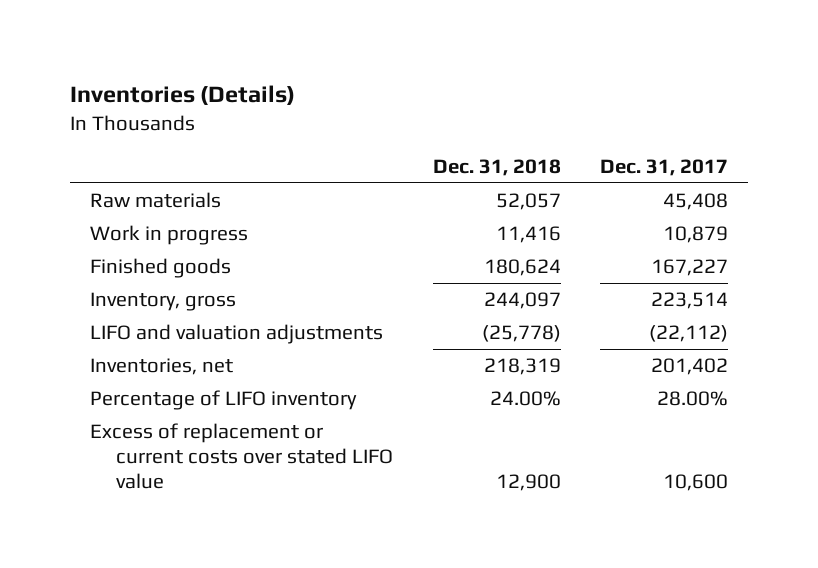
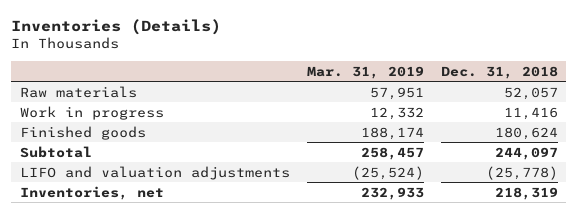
[600,159,729,177] Dec. 31, 2017 -> none
none -> [306,65,424,79] Mar. 31, 2019
[89,292,236,312] Inventory, gross -> [19,145,92,158] Subtotal
[89,390,357,411] Percentage of LIFO inventory -> none
[89,423,394,490] Excess of replacement or current costs over stated LIFO value -> none

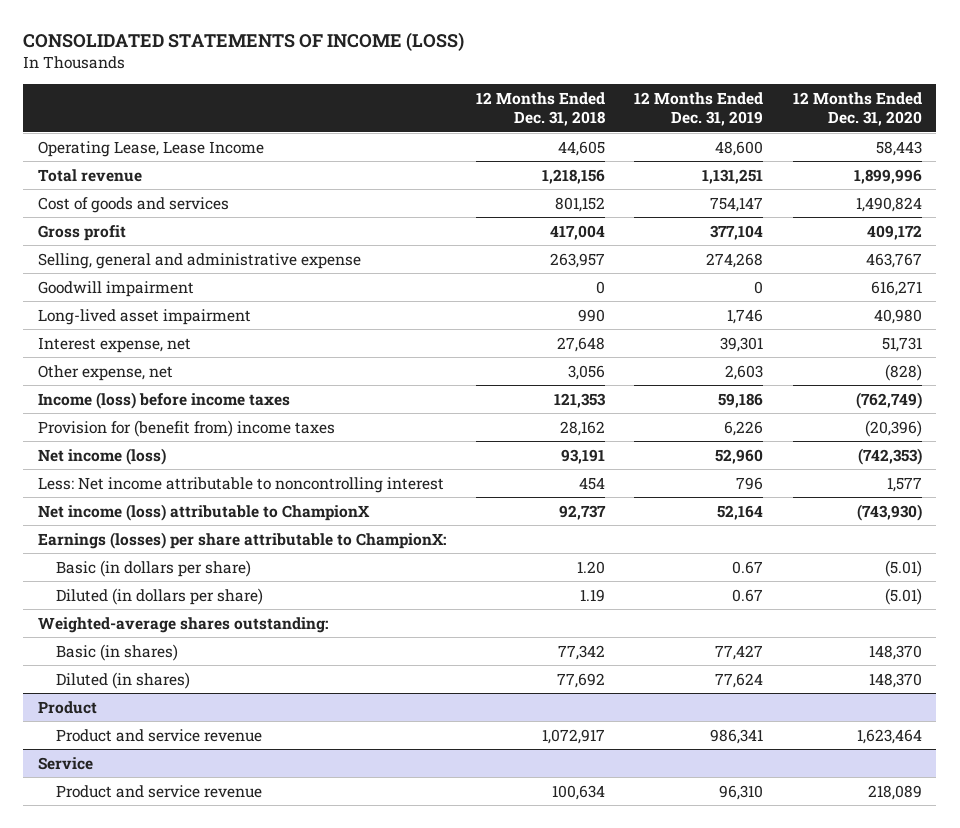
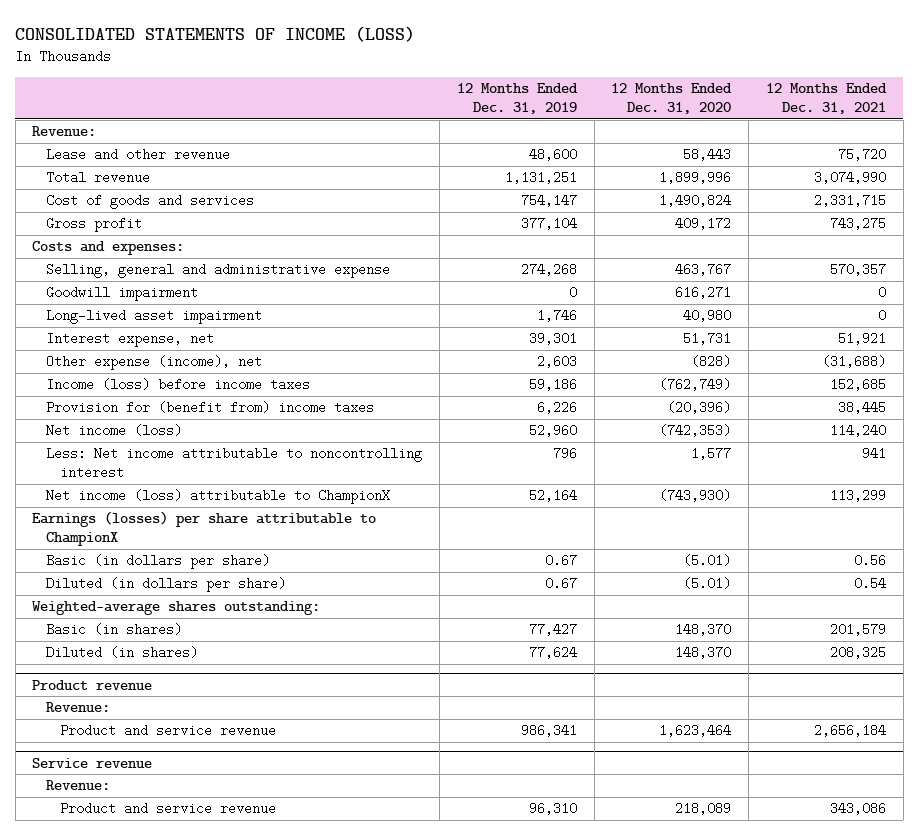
[475,91,605,127] 12 Months Ended Dec. 31, 2018 -> none
none -> [765,83,887,115] 12 Months Ended Dec. 31, 2021
none -> [32,126,97,137] Revenue:
[38,140,265,157] Operating Lease, Lease Income -> [46,148,231,162] Lease and other revenue
none -> [32,241,185,256] Costs and expenses:
[38,364,174,381] Other expense, net -> [46,355,263,371] Other expense (income), net
[38,531,447,549] Earnings (losses) per share attributable to ChampionX: -> [32,511,377,546] Earnings (losses) per share attributable to ChampionX
[38,700,98,714] Product -> [32,679,153,690] Product revenue
none -> [46,702,111,713] Revenue:
[38,756,94,770] Service -> [32,757,153,768] Service revenue
none -> [46,780,111,791] Revenue:

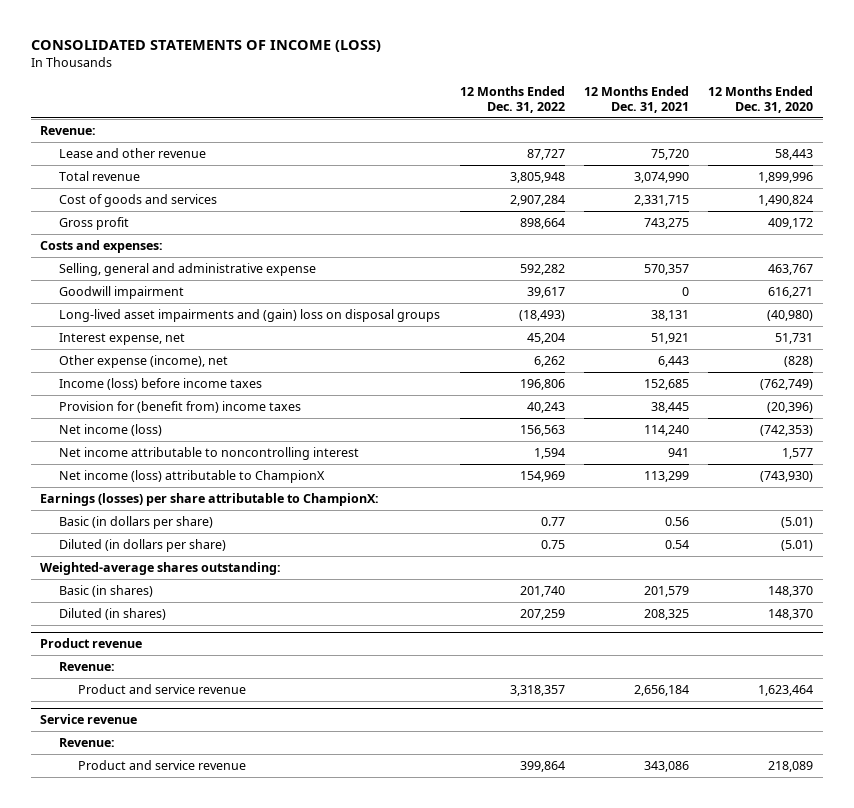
[456,83,578,115] 12 Months Ended Dec. 31, 2019 -> none
none -> [459,85,565,113] 12 Months Ended Dec. 31, 2022
[46,309,263,325] Long-lived asset impairment -> none
none -> [59,308,441,322] Long-lived asset impairments and (gain) loss on disposal groups
[821,355,886,369] (31,688) -> [657,355,689,367] 6,443
[46,447,423,479] Less: Net income attributable to noncontrolling interest -> [59,446,360,460] Net income attributable to noncontrolling interest
[32,511,377,546] Earnings (losses) per share attributable to ChampionX -> [40,492,380,506] Earnings (losses) per share attributable to ChampionX:

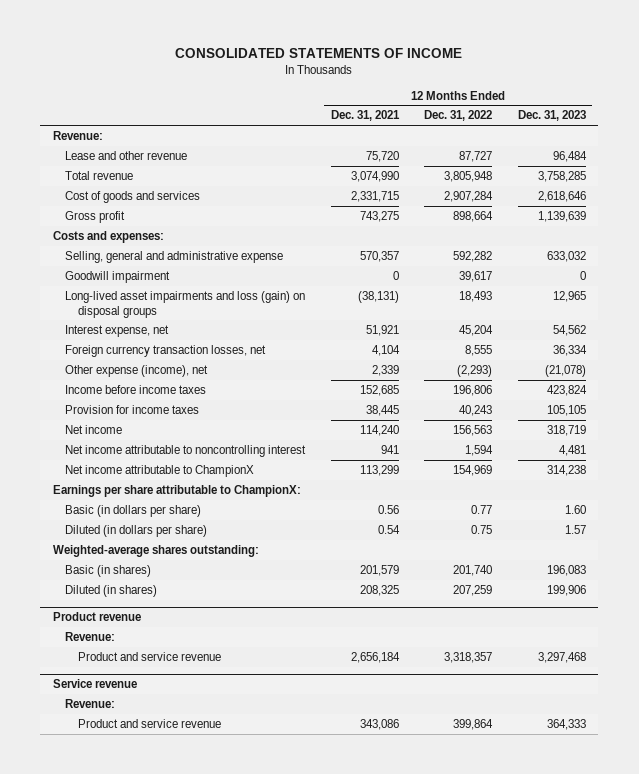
[30,40,381,53] CONSOLIDATED STATEMENTS OF INCOME (LOSS) -> [175,48,463,59] CONSOLIDATED STATEMENTS OF INCOME
[708,85,814,113] 12 Months Ended Dec. 31, 2020 -> none
none -> [517,110,586,122] Dec. 31, 2023
[59,308,441,322] Long-lived asset impairments and (gain) loss on disposal groups -> [65,290,306,318] Long-lived asset impairments and loss (gain) on disposal groups
[518,309,565,321] (18,493) -> [459,290,493,302] 18,493
[650,309,689,321] 38,131 -> [357,290,399,303] (38,131)
none -> [65,344,267,357] Foreign currency transaction losses, net
[533,355,565,367] 6,262 -> [457,364,493,377] (2,293)
[657,355,689,367] 6,443 -> [371,364,399,376] 2,339
[59,377,263,390] Income (loss) before income taxes -> [65,384,207,394] Income before income taxes
[59,400,302,413] Provision for (benefit from) income taxes -> [65,404,200,414] Provision for income taxes
[59,423,163,436] Net income (loss) -> [65,424,123,434] Net income
[59,469,326,483] Net income (loss) attributable to ChampionX -> [65,464,255,477] Net income attributable to ChampionX
[40,492,380,506] Earnings (losses) per share attributable to ChampionX: -> [52,484,301,497] Earnings per share attributable to ChampionX:

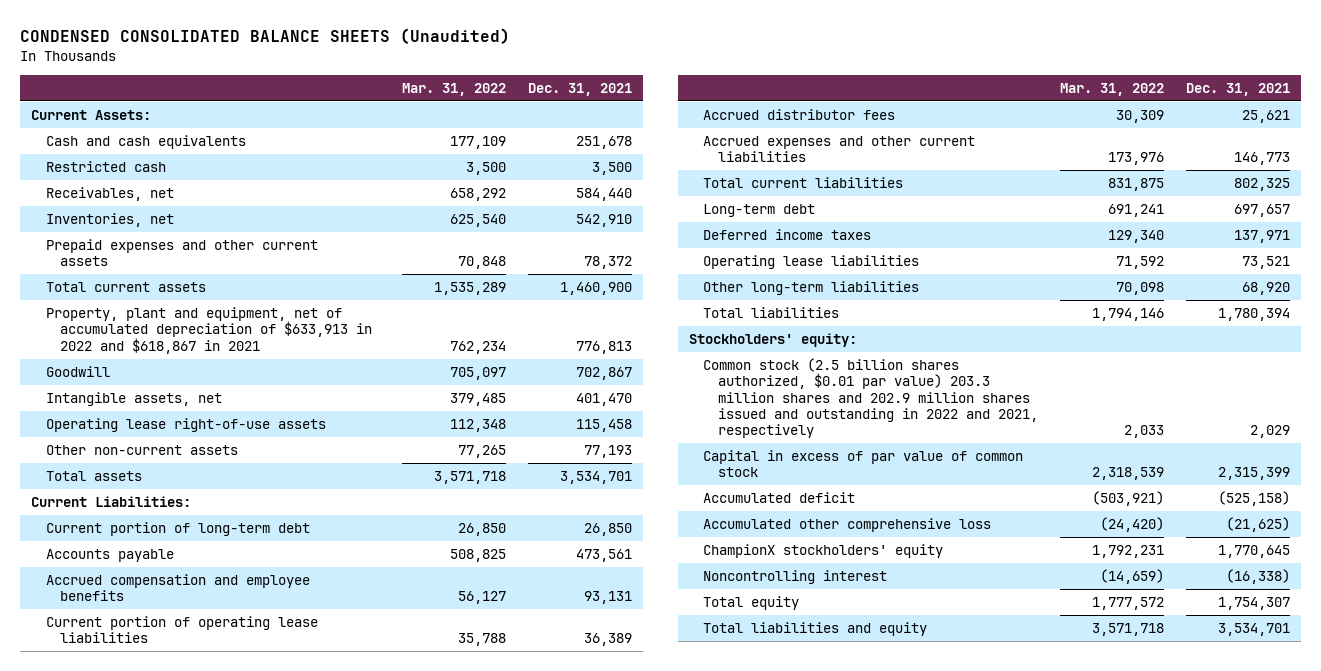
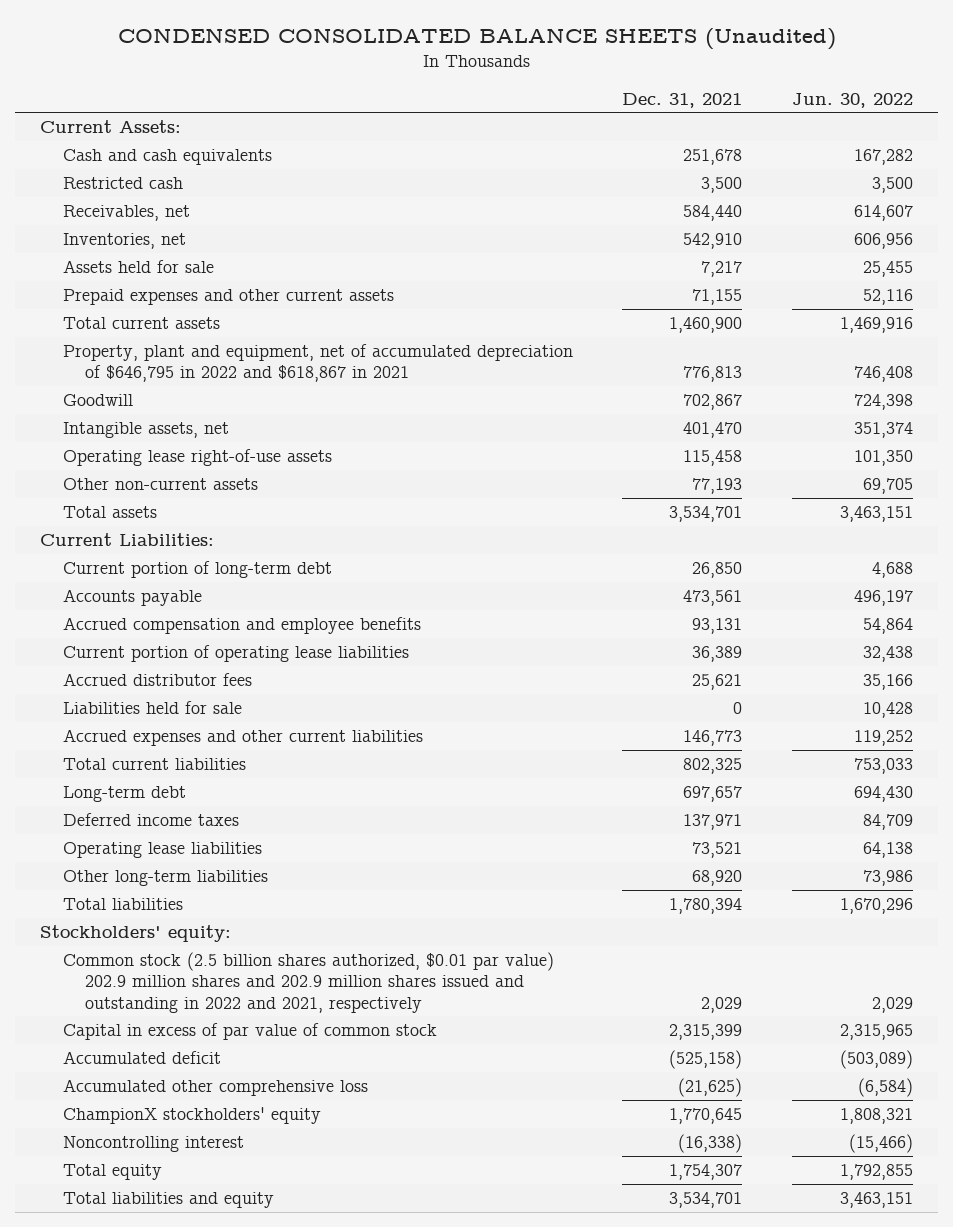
[401,82,506,96] Mar. 31, 2022 -> none
none -> [792,92,914,108] Jun. 30, 2022
none -> [62,259,214,273] Assets held for sale
[584,256,633,270] 78,372 -> [692,288,743,305] 71,155
[45,307,372,354] Property, plant and equipment, net of accumulated depreciation of $633,913 in 2022 and $618,867 in 2021 -> [62,343,573,383] Property, plant and equipment, net of accumulated depreciation of $646,795 in 2022 and $618,867 in 2021
none -> [62,700,242,714] Liabilities held for sale
[703,358,1038,439] Common stock (2.5 billion shares authorized, $0.01 par value) 203.3 million shares and 202.9 million shares issued and outstanding in 2022 and 2021, respectively -> [62,951,554,1013] Common stock (2.5 billion shares authorized, $0.01 par value) 202.9 million shares and 202.9 million shares issued and outstanding in 2022 and 2021, respectively

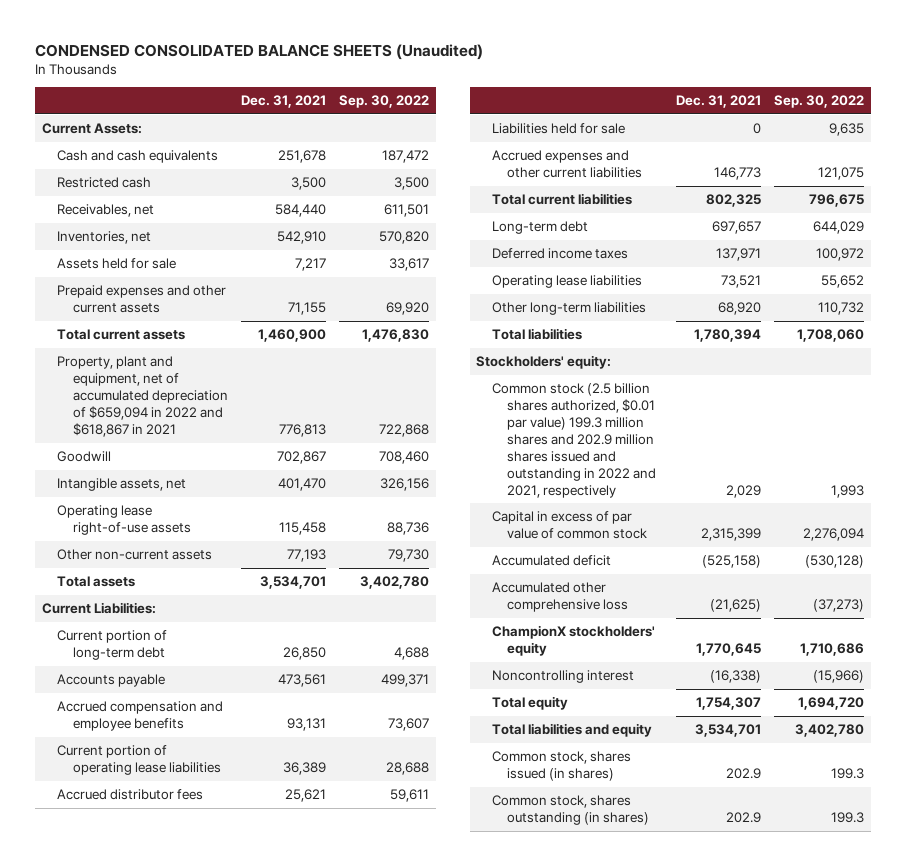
[792,92,914,108] Jun. 30, 2022 -> none
none -> [339,95,430,109] Sep. 30, 2022
[62,343,573,383] Property, plant and equipment, net of accumulated depreciation of $646,795 in 2022 and $618,867 in 2021 -> [57,356,228,437] Property, plant and equipment, net of accumulated depreciation of $659,094 in 2022 and $618,867 in 2021
[62,951,554,1013] Common stock (2.5 billion shares authorized, $0.01 par value) 202.9 million shares and 202.9 million shares issued and outstanding in 2022 and 2021, respectively -> [491,383,657,498] Common stock (2.5 billion shares authorized, $0.01 par value) 199.3 million shares and 202.9 million shares issued and outstanding in 2022 and 2021, respectively
none -> [491,751,631,782] Common stock, shares issued (in shares)
none -> [491,795,650,826] Common stock, shares outstanding (in shares)

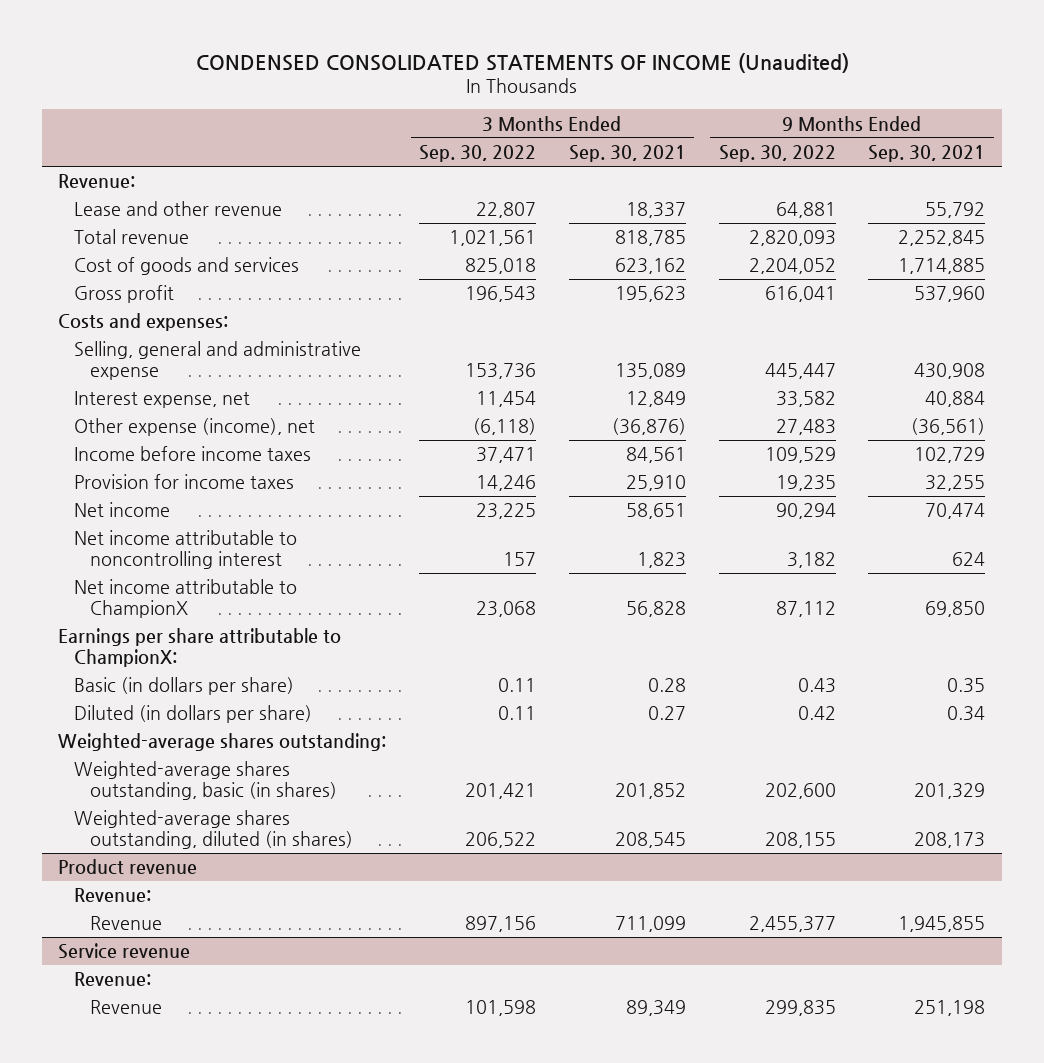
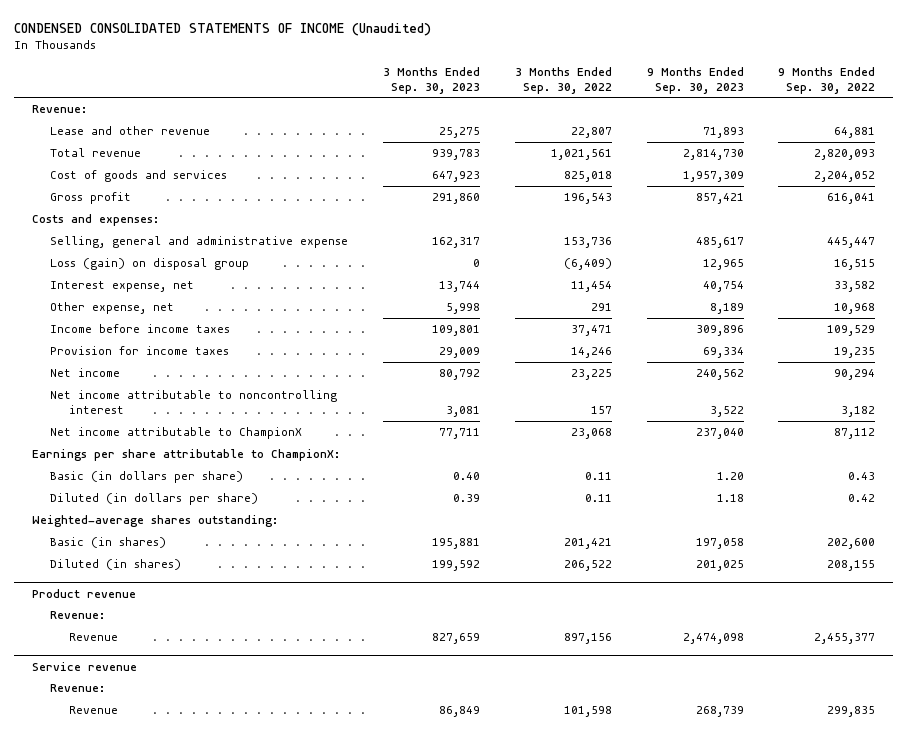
[568,145,686,163] Sep. 30, 2021 -> none
[868,145,986,163] Sep. 30, 2021 -> none
none -> [383,66,481,94] 3 Months Ended Sep. 30, 2023
none -> [646,66,744,94] 9 Months Ended Sep. 30, 2023
none -> [50,258,250,271] Loss (gain) on disposal group
[73,418,315,437] Other expense (income), net -> [50,302,175,315] Other expense, net
[472,418,536,436] (6,118) -> [590,303,612,312] 291
[775,419,836,436] 27,483 -> [834,303,876,315] 10,968
[73,761,337,800] Weighted-average shares outstanding, basic (in shares) -> [50,537,167,549] Basic (in shares)
[73,810,353,849] Weighted-average shares outstanding, diluted (in shares) -> [50,559,182,571] Diluted (in shares)

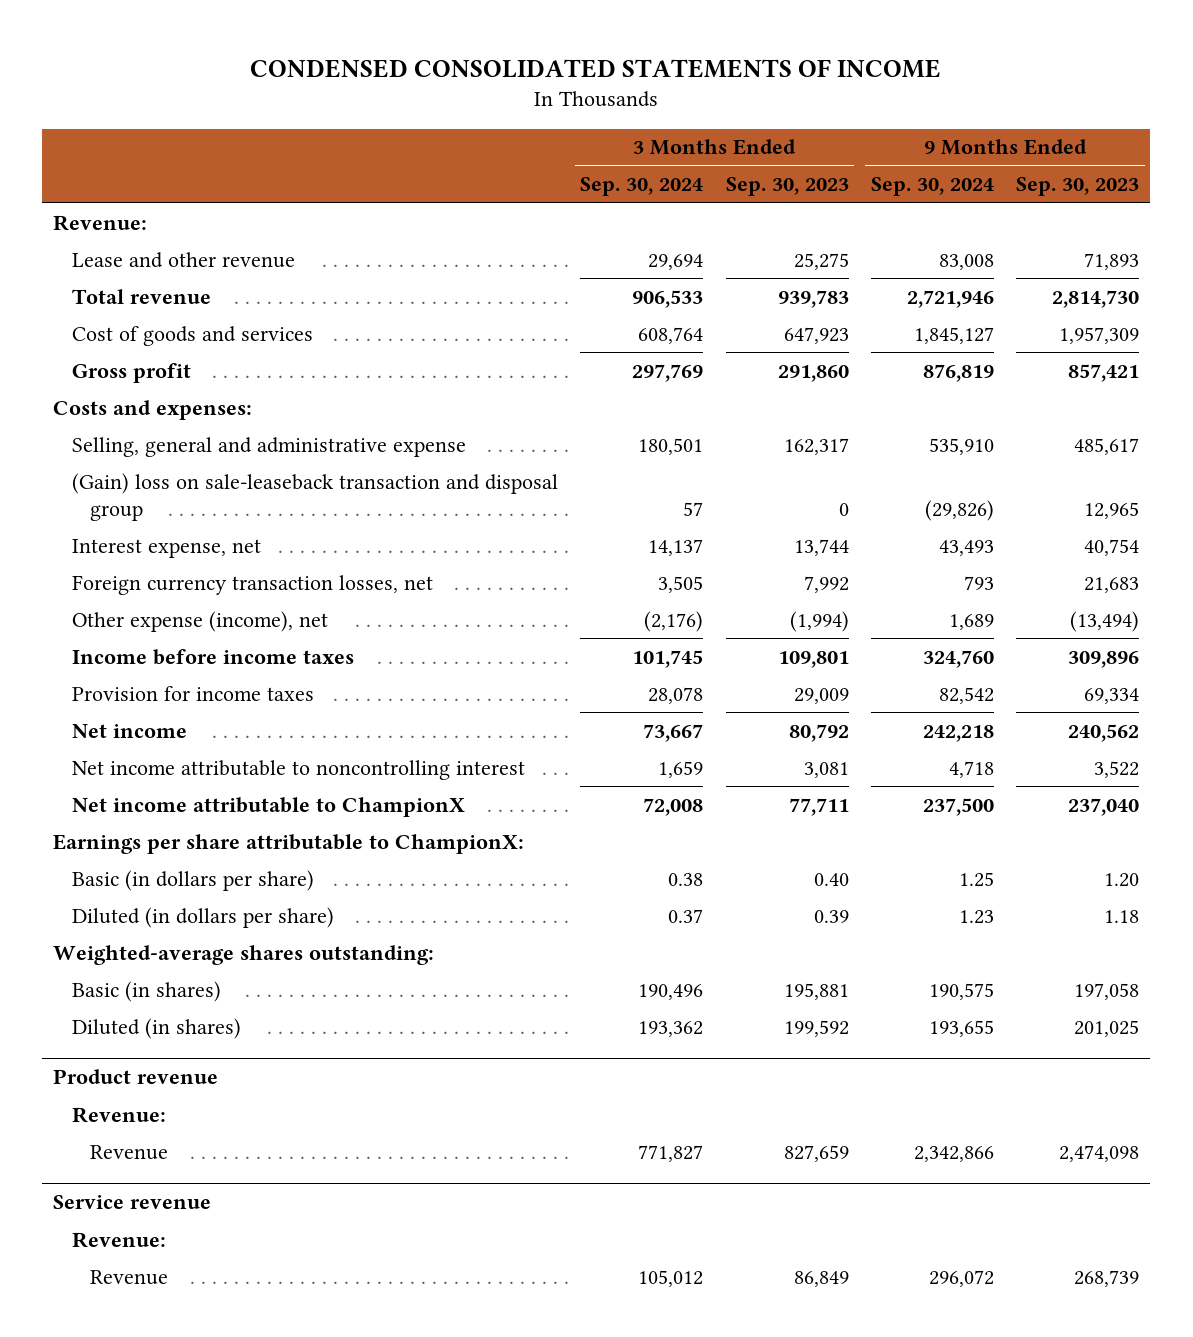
[14,22,432,36] CONDENSED CONSOLIDATED STATEMENTS OF INCOME (Unaudited) -> [250,58,942,78] CONDENSED CONSOLIDATED STATEMENTS OF INCOME
[514,66,612,94] 3 Months Ended Sep. 30, 2022 -> none
[778,66,876,94] 9 Months Ended Sep. 30, 2022 -> none
none -> [580,177,704,197] Sep. 30, 2024
none -> [870,177,994,197] Sep. 30, 2024
[50,258,250,271] Loss (gain) on disposal group -> [71,472,558,521] (Gain) loss on sale-leaseback transaction and disposal group
none -> [71,574,433,595] Foreign currency transaction losses, net
[50,302,175,315] Other expense, net -> [71,610,328,632] Other expense (income), net
[446,303,481,315] 5,998 -> [789,610,849,632] (1,994)
[709,303,744,315] 8,189 -> [1070,610,1140,632] (13,494)

